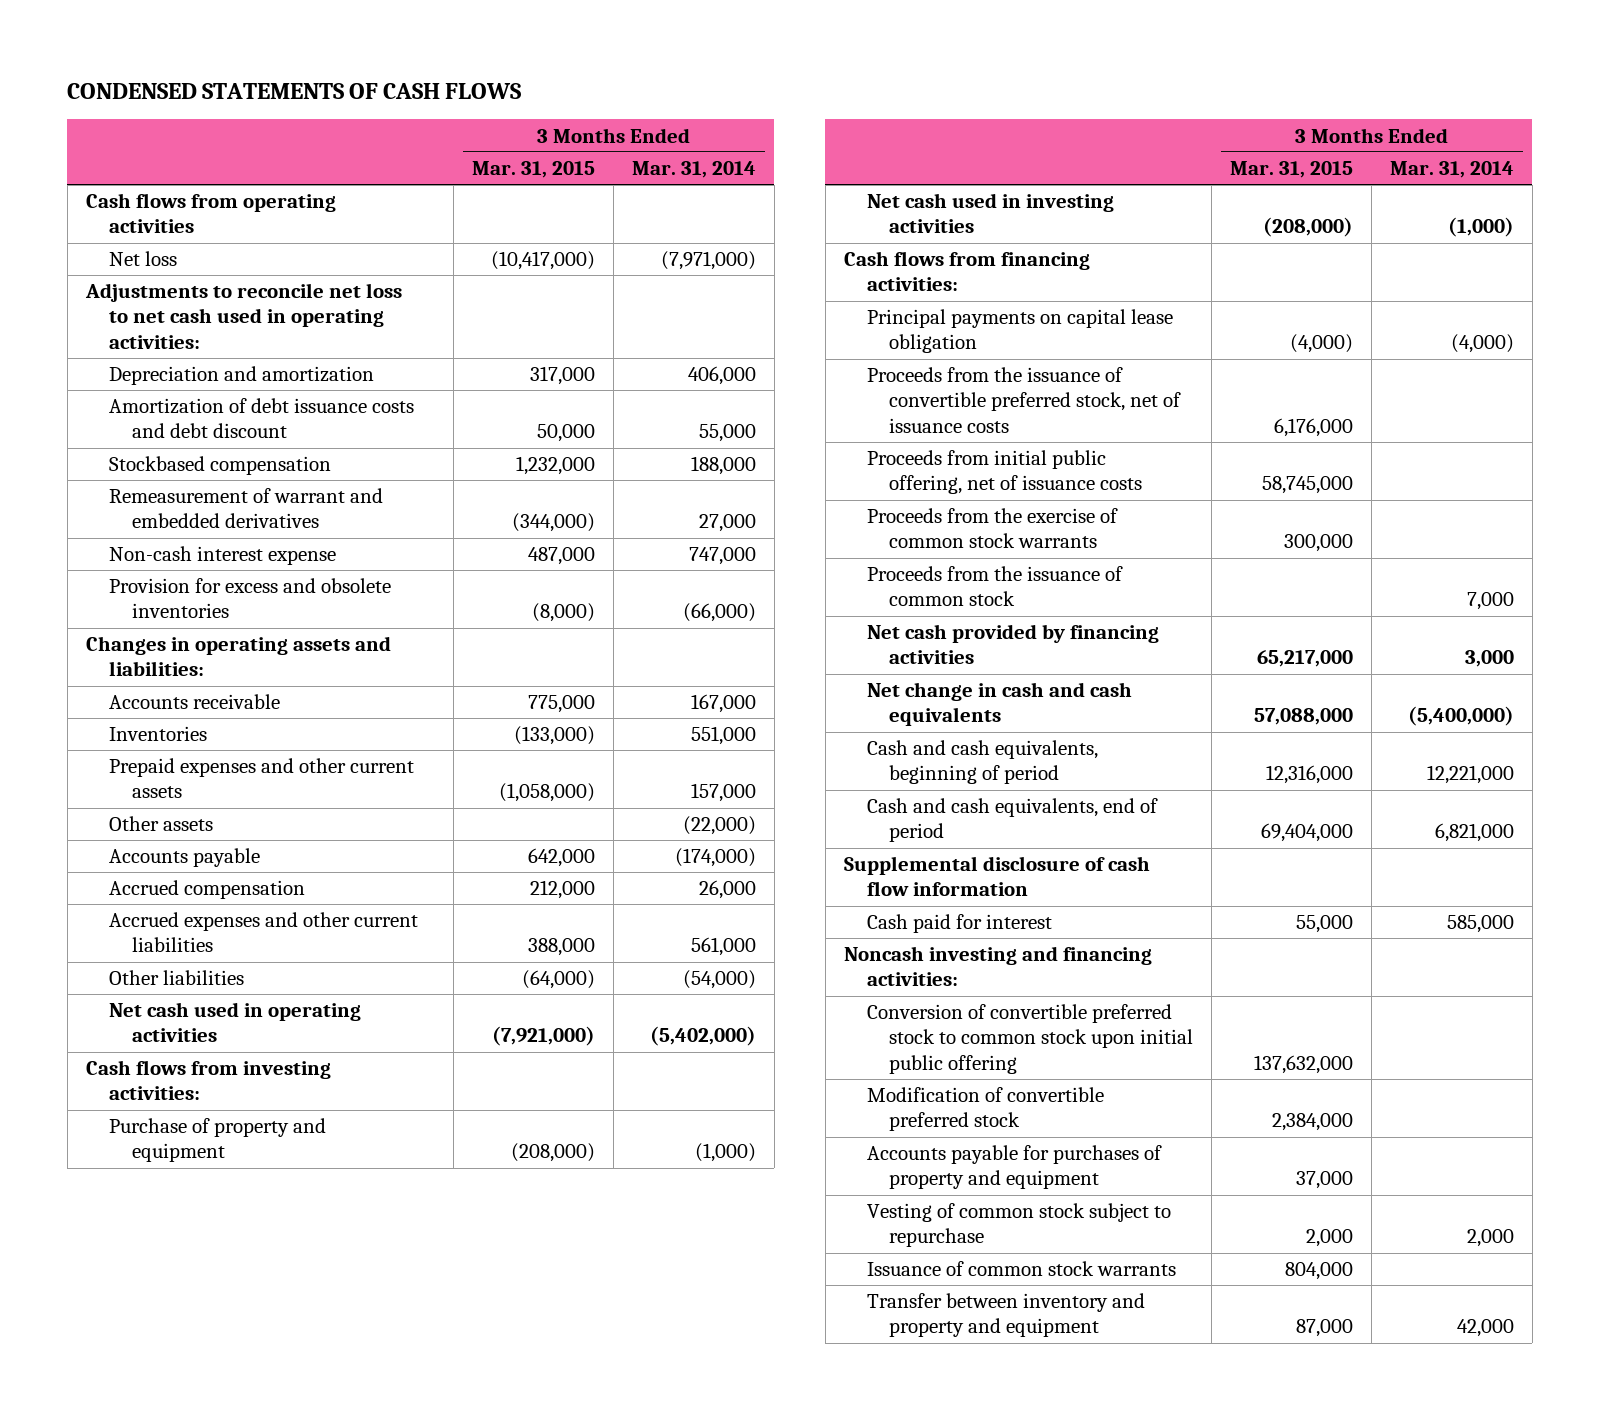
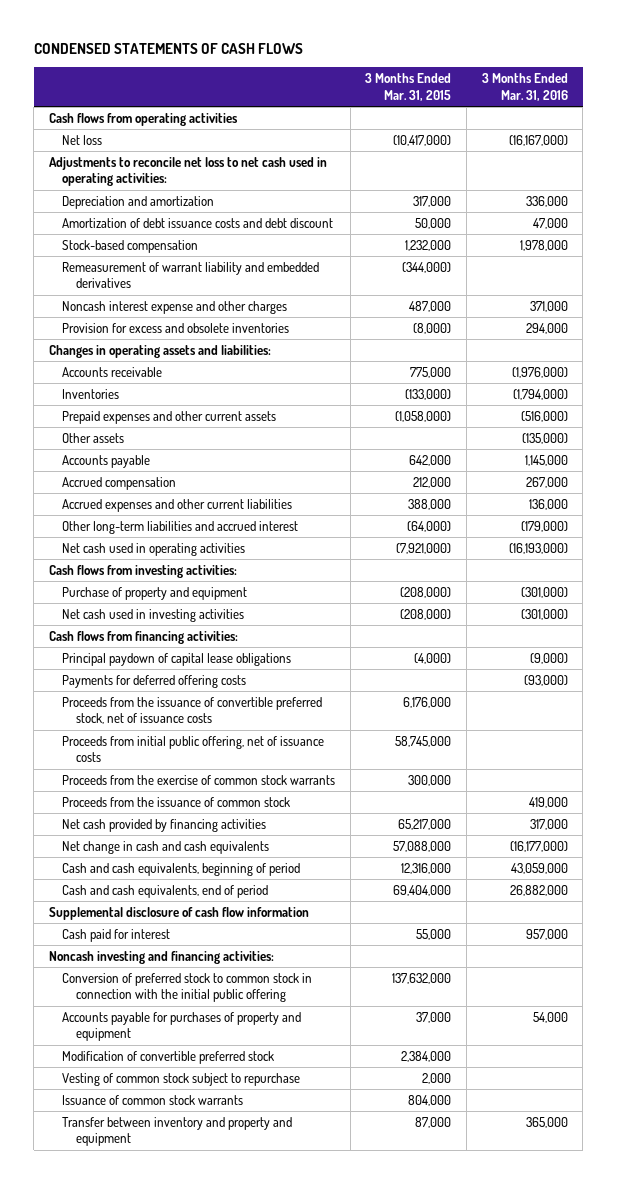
[631,161,756,179] Mar. 31, 2014 -> none
none -> [481,73,568,101] 3 Months Ended Mar. 31, 2016
[108,456,331,476] Stockbased compensation -> [62,239,199,253] Stock-based compensation
[108,488,383,529] Remeasurement of warrant and embedded derivatives -> [62,261,320,289] Remeasurement of warrant liability and embedded derivatives
[108,546,336,566] Non-cash interest expense -> [62,300,288,314] Noncash interest expense and other charges
[108,970,244,986] Other liabilities -> none
none -> [62,520,299,534] Other long-term liabilities and accrued interest
[866,309,1173,354] Principal payments on capital lease obligation -> [62,652,292,666] Principal paydown of capital lease obligations
none -> [62,674,247,688] Payments for deferred offering costs
[866,1004,1194,1074] Conversion of convertible preferred stock to common stock upon initial public offering -> [62,972,313,1003] Conversion of preferred stock to common stock in connection with the initial public offering
[866,1087,1104,1132] Modification of convertible preferred stock -> [62,1050,275,1064] Modification of convertible preferred stock

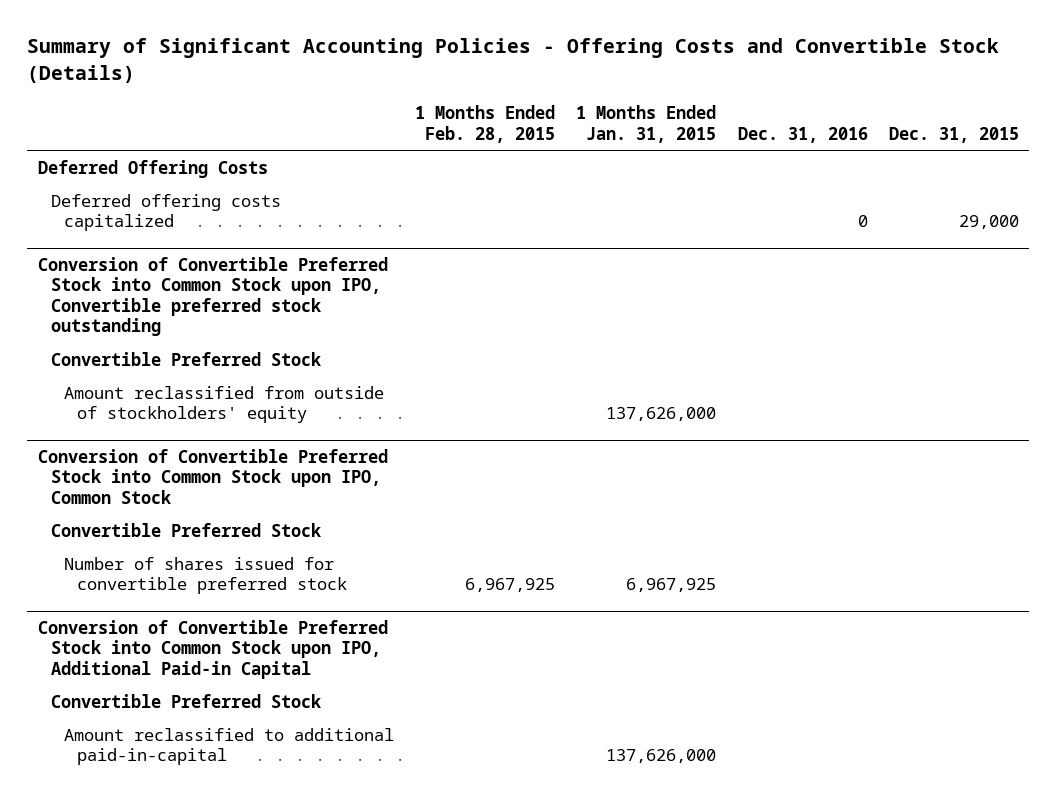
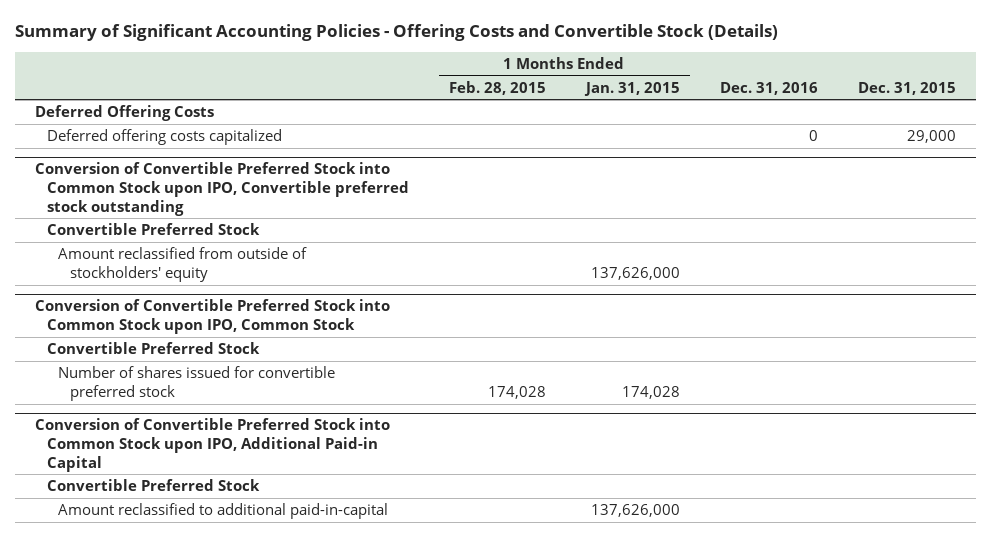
[465,578,556,593] 6,967,925 -> [487,385,546,399] 174,028
[626,578,717,593] 6,967,925 -> [621,385,680,399] 174,028

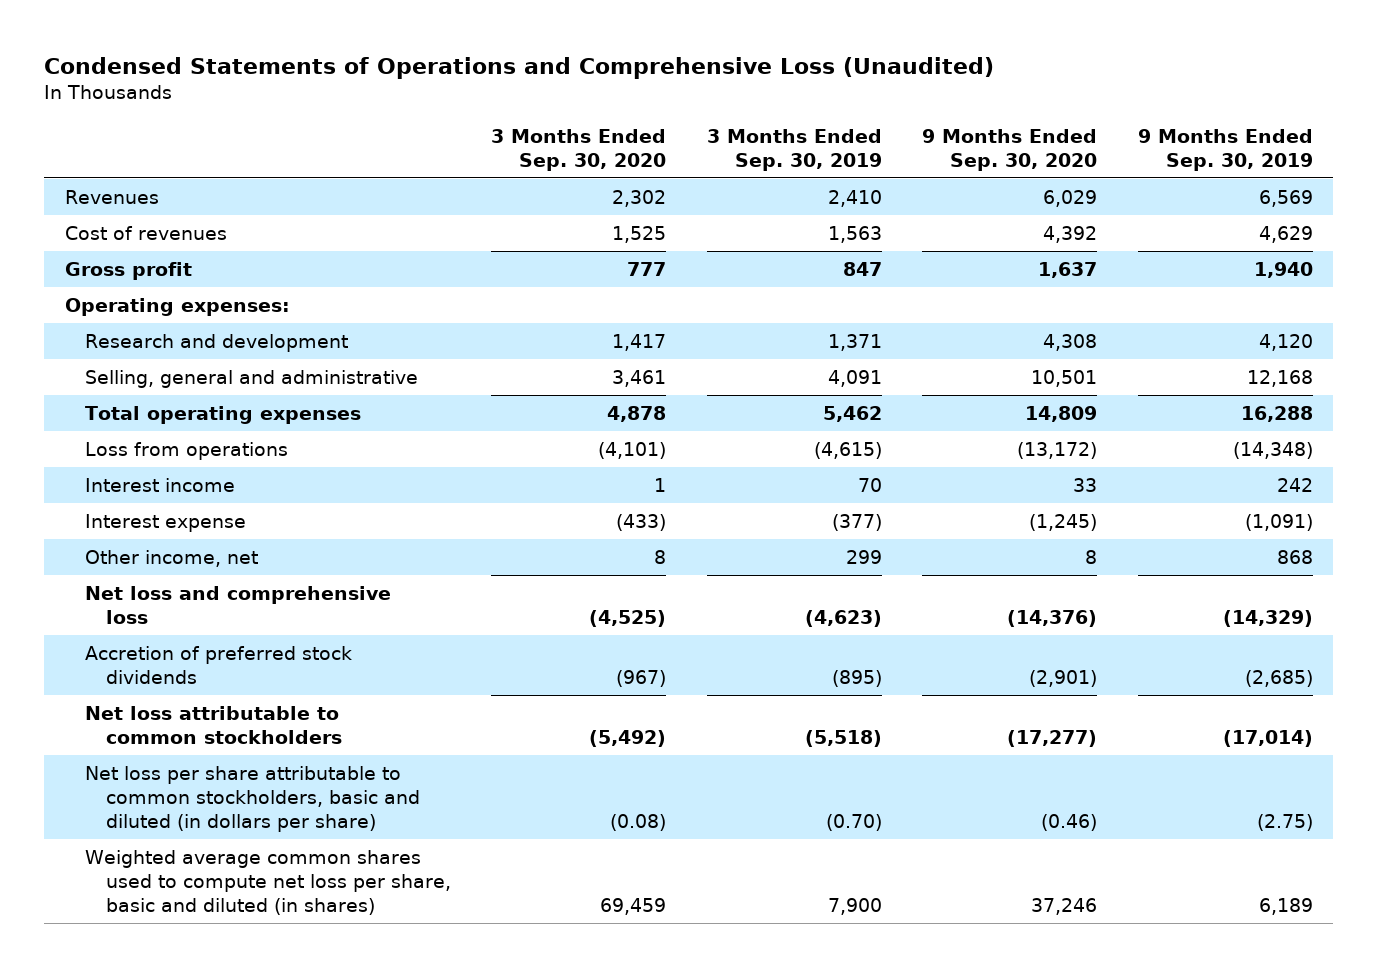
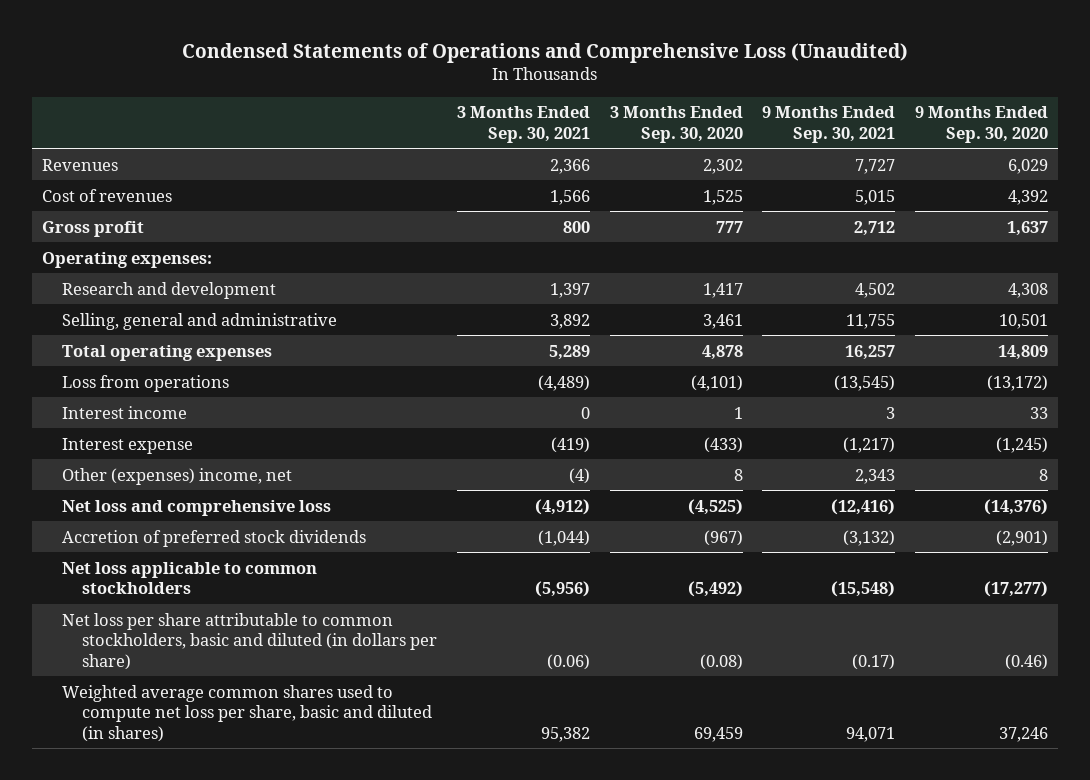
[706,128,882,171] 3 Months Ended Sep. 30, 2019 -> none
[1137,128,1313,171] 9 Months Ended Sep. 30, 2019 -> none
none -> [456,106,590,143] 3 Months Ended Sep. 30, 2021
none -> [762,106,896,143] 9 Months Ended Sep. 30, 2021
[85,549,259,567] Other income, net -> [62,467,293,485] Other (expenses) income, net
[85,705,343,744] Net loss attributable to common stockholders -> [62,561,318,595] Net loss applicable to common stockholders

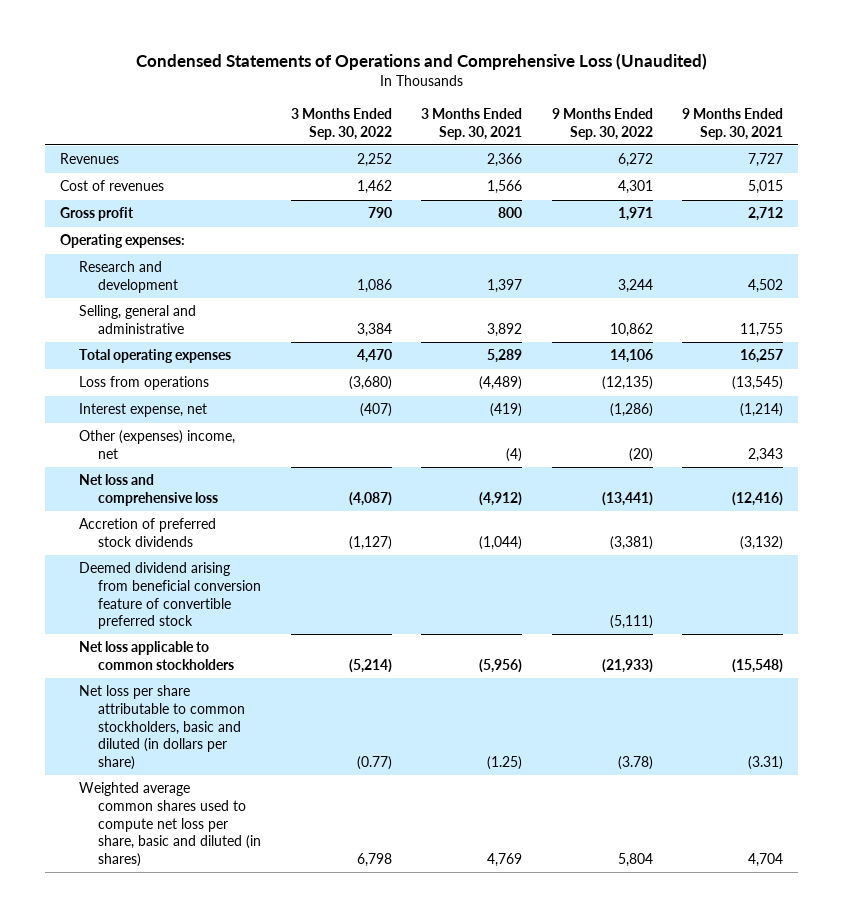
[609,106,743,143] 3 Months Ended Sep. 30, 2020 -> none
[914,106,1048,143] 9 Months Ended Sep. 30, 2020 -> none
none -> [290,107,392,140] 3 Months Ended Sep. 30, 2022
none -> [551,107,653,140] 9 Months Ended Sep. 30, 2022
[62,405,188,419] Interest income -> none
[62,437,194,454] Interest expense -> [79,403,208,418] Interest expense, net
[843,436,896,453] (1,217) -> [740,403,784,418] (1,214)
none -> [79,562,262,630] Deemed dividend arising from beneficial conversion feature of convertible preferred stock
[546,653,590,670] (0.06) -> [487,755,523,770] (1.25)
[852,653,896,670] (0.17) -> [748,755,784,770] (3.31)
[540,726,590,742] 95,382 -> [487,852,523,867] 4,769
[846,726,896,742] 94,071 -> [748,852,784,867] 4,704

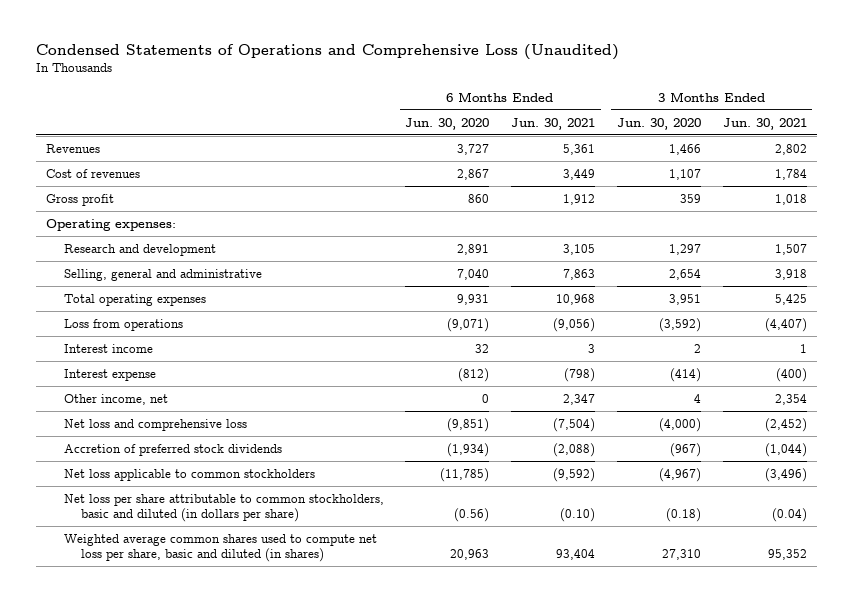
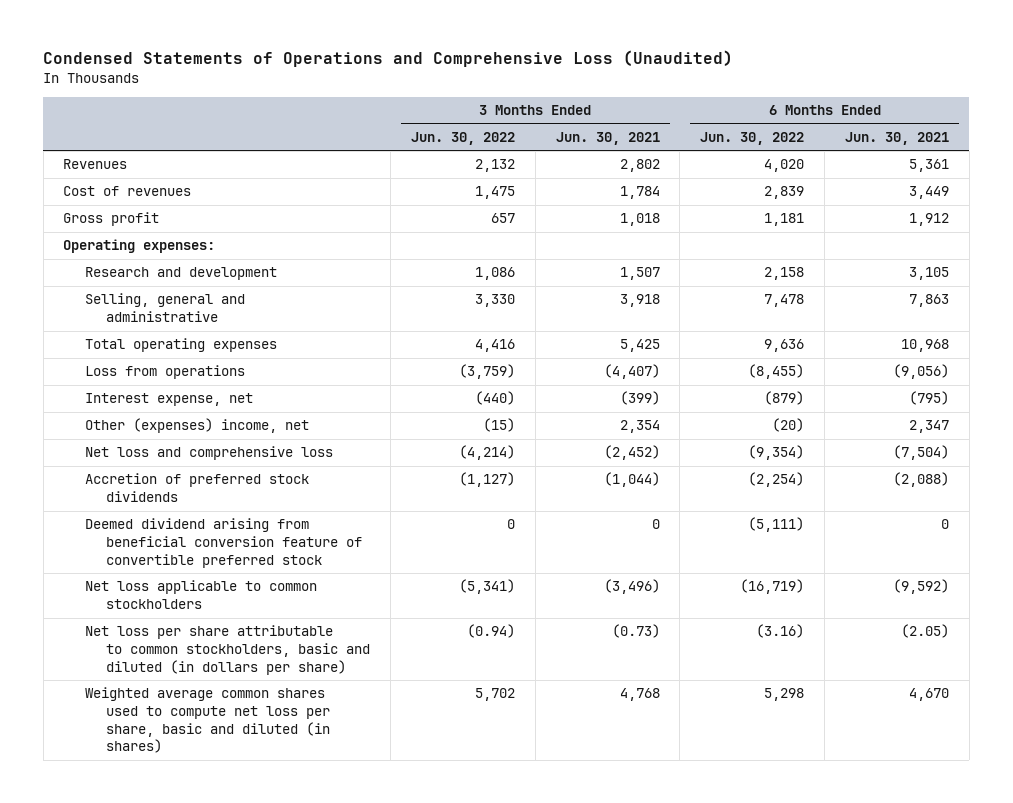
[405,117,490,130] Jun. 30, 2020 -> none
[616,117,701,130] Jun. 30, 2020 -> none
none -> [410,131,515,145] Jun. 30, 2022
none -> [700,131,805,145] Jun. 30, 2022
[63,343,153,353] Interest income -> none
[63,368,156,381] Interest expense -> [84,393,253,407] Interest expense, net
[564,367,596,382] (798) -> [909,391,950,406] (795)
[775,367,807,382] (400) -> [619,391,660,406] (399)
[63,393,168,405] Other income, net -> [84,418,309,434] Other (expenses) income, net
none -> [84,518,363,568] Deemed dividend arising from beneficial conversion feature of convertible preferred stock
[560,508,596,523] (0.10) -> [901,624,950,639] (2.05)
[771,508,807,523] (0.04) -> [611,624,660,639] (0.73)
[556,549,596,561] 93,404 -> [909,688,950,702] 4,670
[767,549,807,561] 95,352 -> [619,688,660,702] 4,768

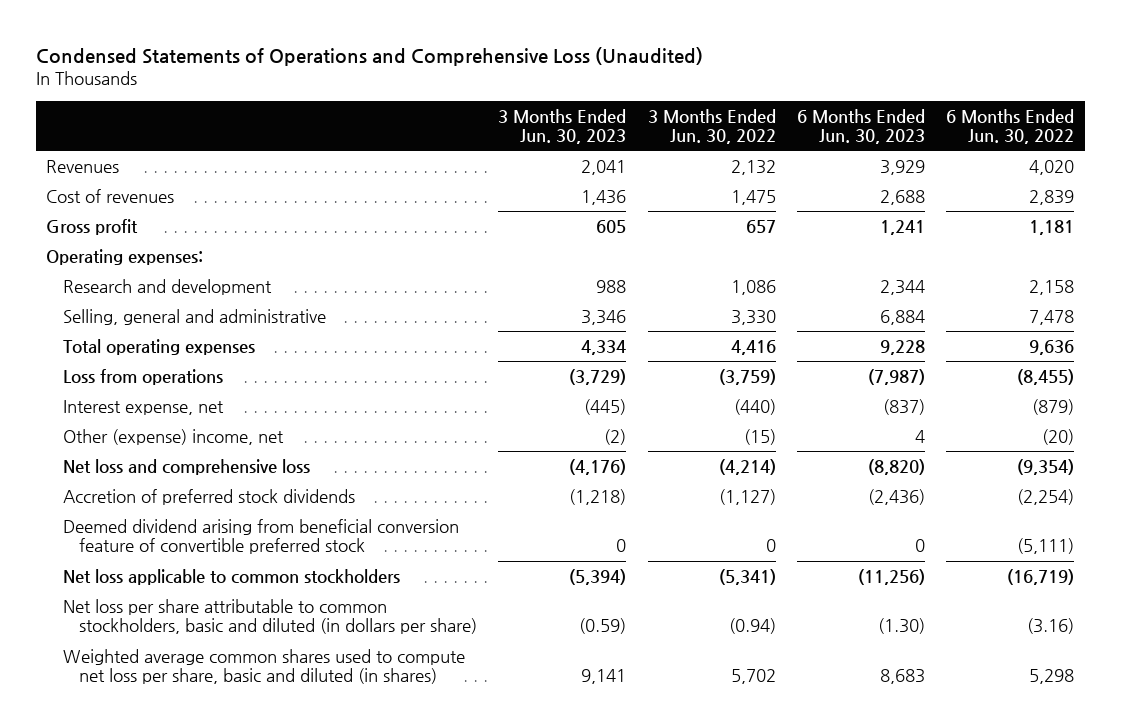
[555,131,660,145] Jun. 30, 2021 -> none
[845,131,950,145] Jun. 30, 2021 -> none
none -> [498,108,627,145] 3 Months Ended Jun. 30, 2023
none -> [796,108,925,145] 6 Months Ended Jun. 30, 2023
[84,418,309,434] Other (expenses) income, net -> [62,428,284,445] Other (expense) income, net

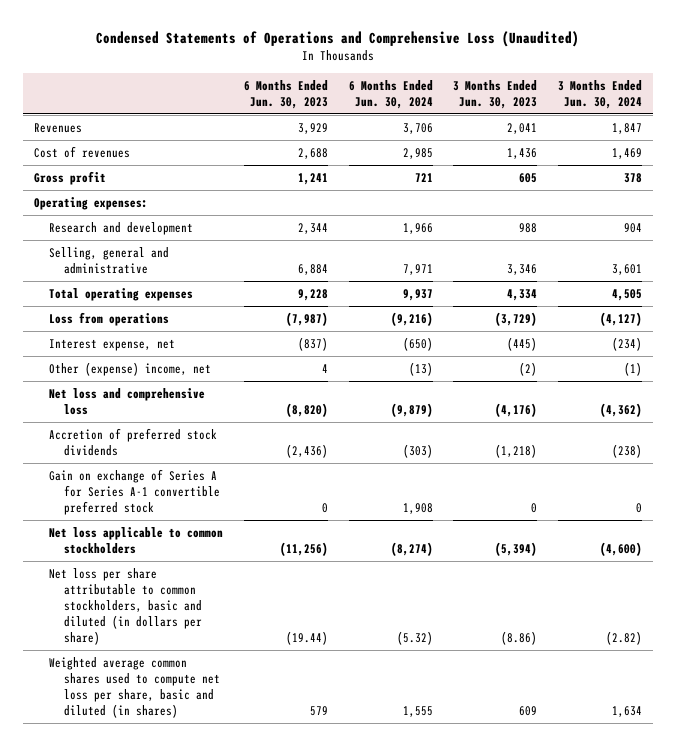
[647,108,776,145] 3 Months Ended Jun. 30, 2022 -> none
[946,108,1075,145] 6 Months Ended Jun. 30, 2022 -> none
none -> [348,79,433,109] 6 Months Ended Jun. 30, 2024
none -> [558,79,643,109] 3 Months Ended Jun. 30, 2024
[62,518,459,555] Deemed dividend arising from beneficial conversion feature of convertible preferred stock -> none
none -> [48,468,221,515] Gain on exchange of Series A for Series A-1 convertible preferred stock
[579,618,627,635] (0.59) -> [501,631,538,646] (8.86)
[877,618,925,635] (1.30) -> [285,631,328,646] (19.44)
[581,669,627,685] 9,141 -> [519,705,538,716] 609
[879,669,925,685] 8,683 -> [309,705,328,716] 579

